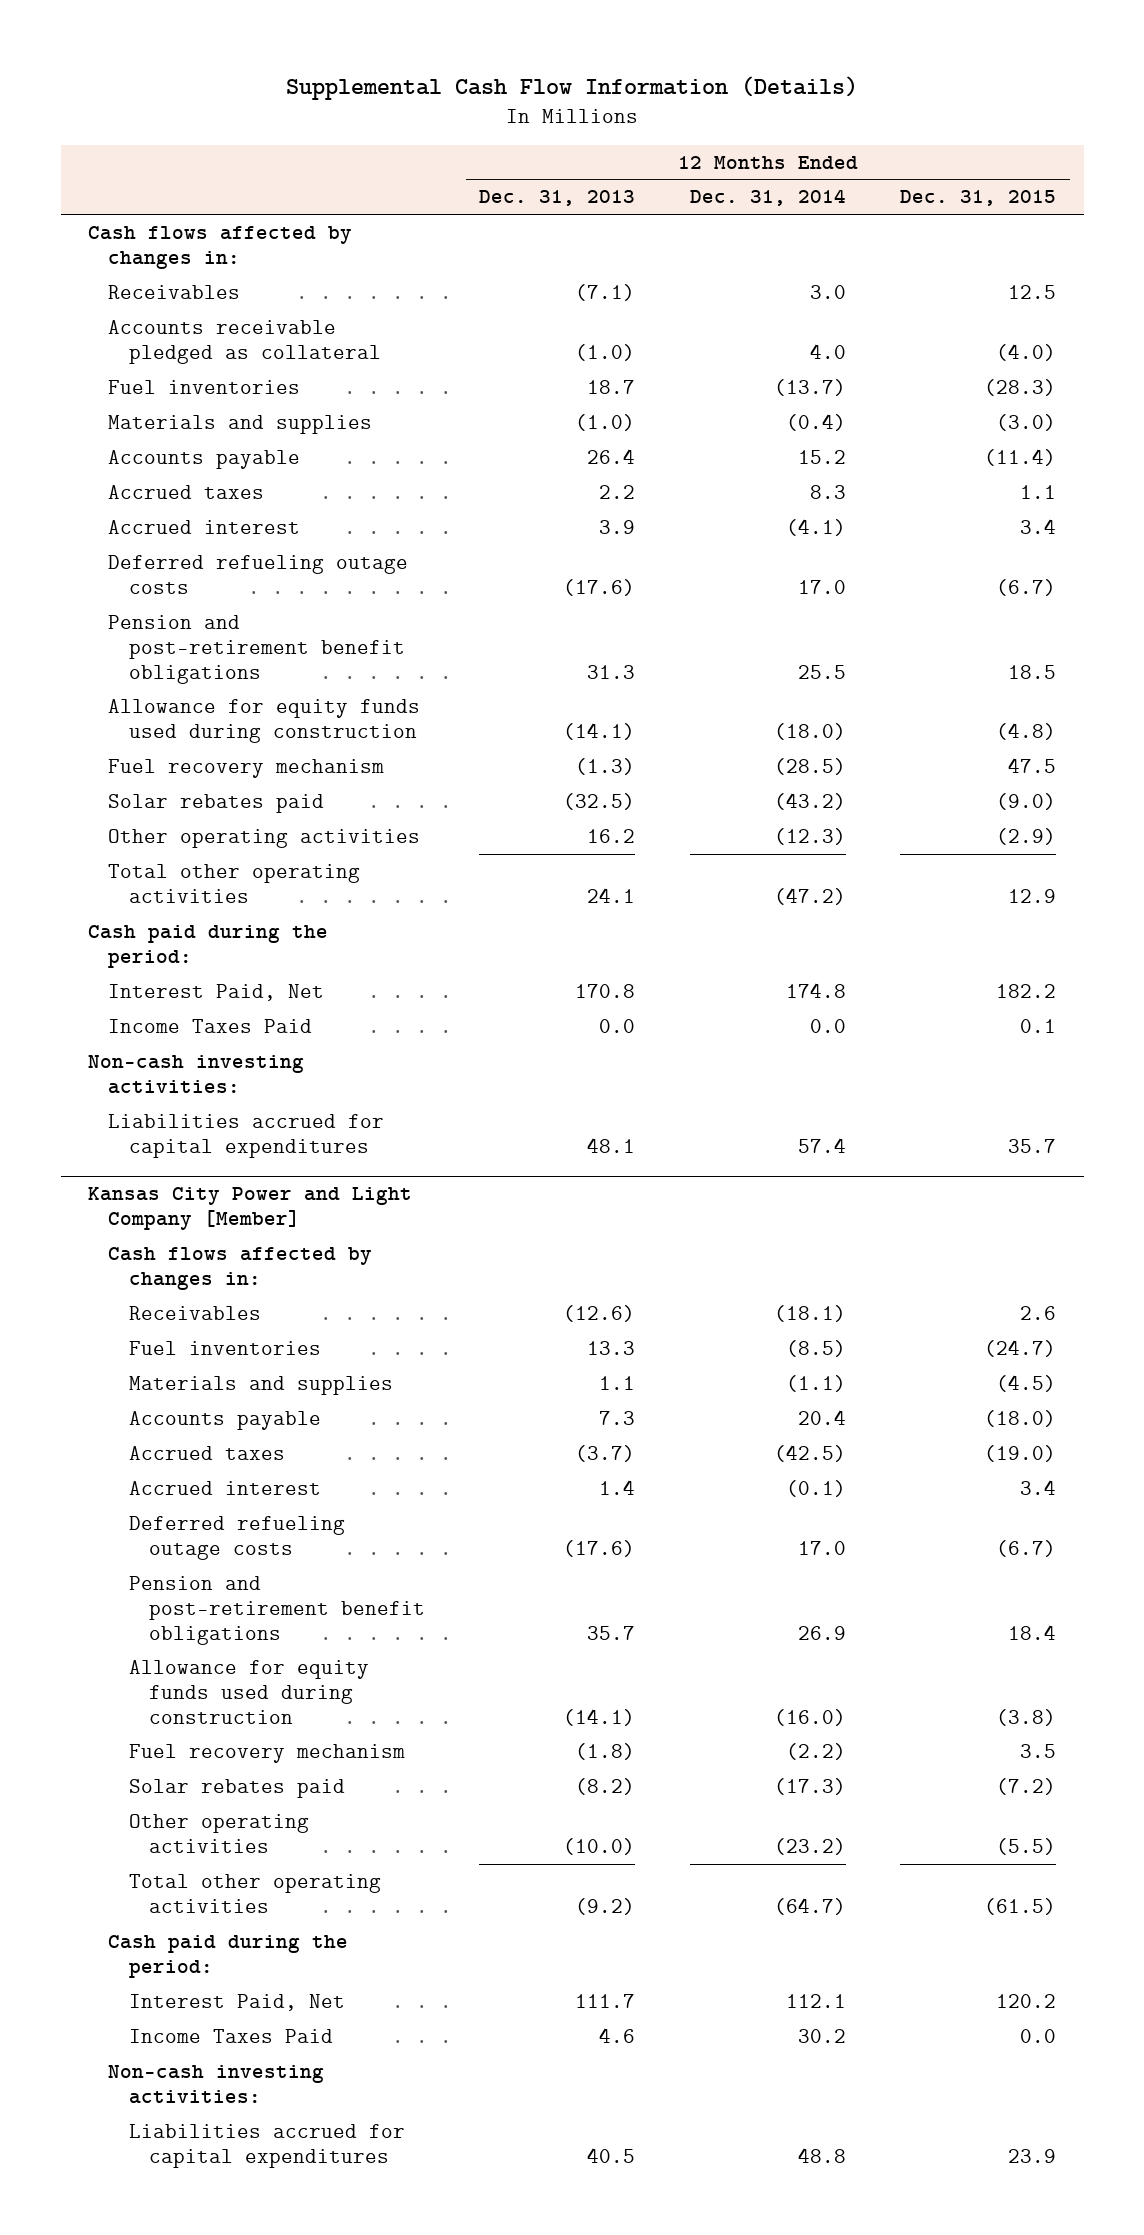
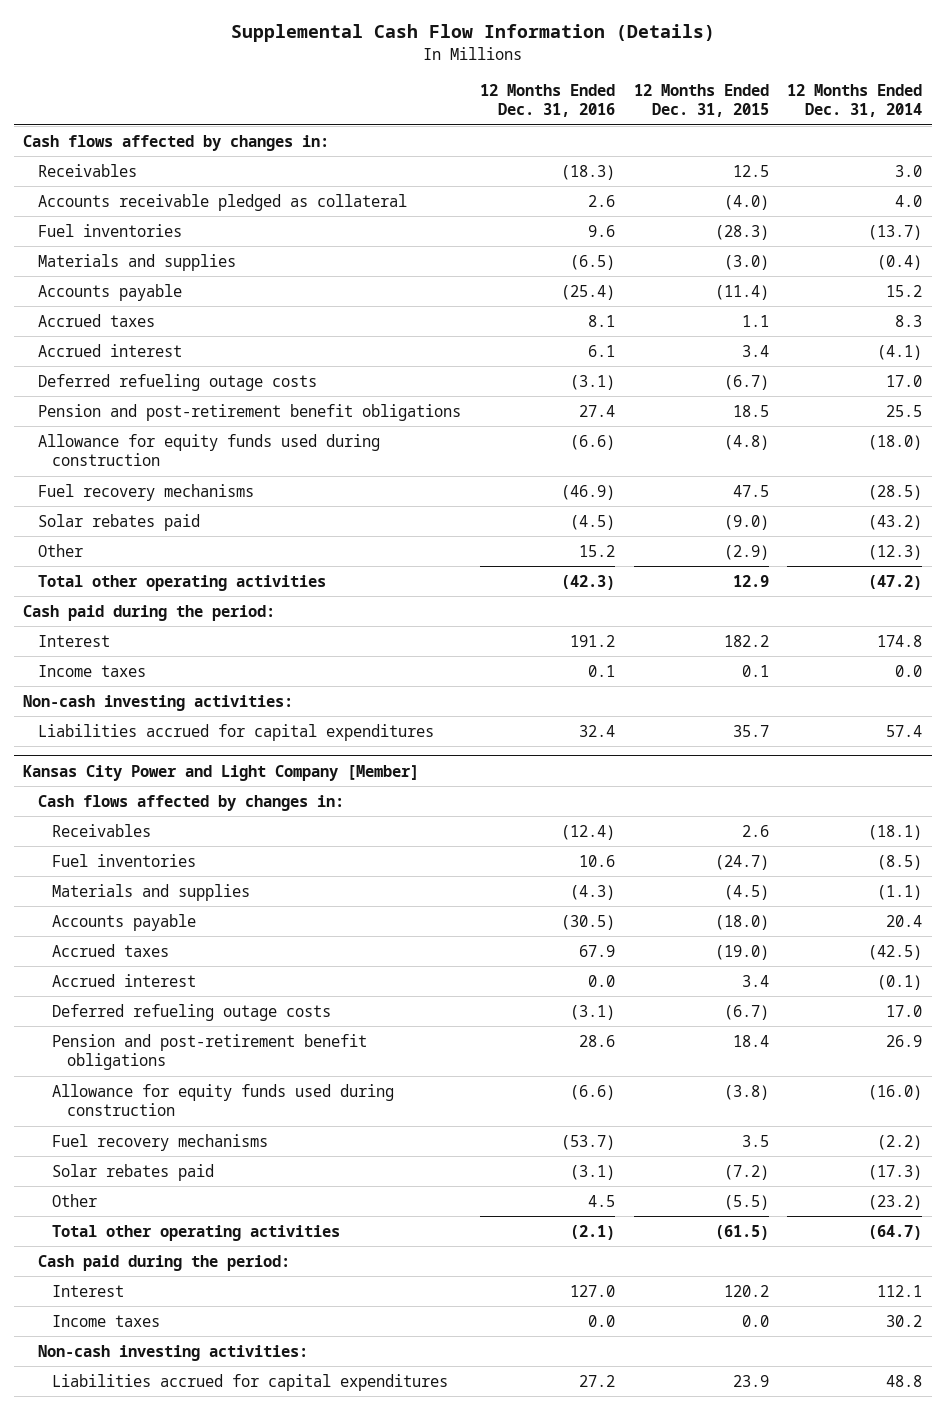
[479,190,636,207] Dec. 31, 2013 -> none
none -> [479,84,615,118] 12 Months Ended Dec. 31, 2016
[108,758,385,778] Fuel recovery mechanism -> [37,483,254,501] Fuel recovery mechanisms
[108,828,421,848] Other operating activities -> [37,543,83,557] Other
[108,983,325,1001] Interest Paid, Net -> [37,634,110,647] Interest
[108,1018,313,1033] Income Taxes Paid -> [37,664,146,677] Income taxes
[128,1743,405,1763] Fuel recovery mechanism -> [52,1133,269,1151] Fuel recovery mechanisms
[128,1813,309,1853] Other operating activities -> [52,1193,98,1207] Other
[128,1993,345,2011] Interest Paid, Net -> [52,1284,125,1297] Interest
[128,2028,333,2043] Income Taxes Paid -> [52,1314,161,1327] Income taxes

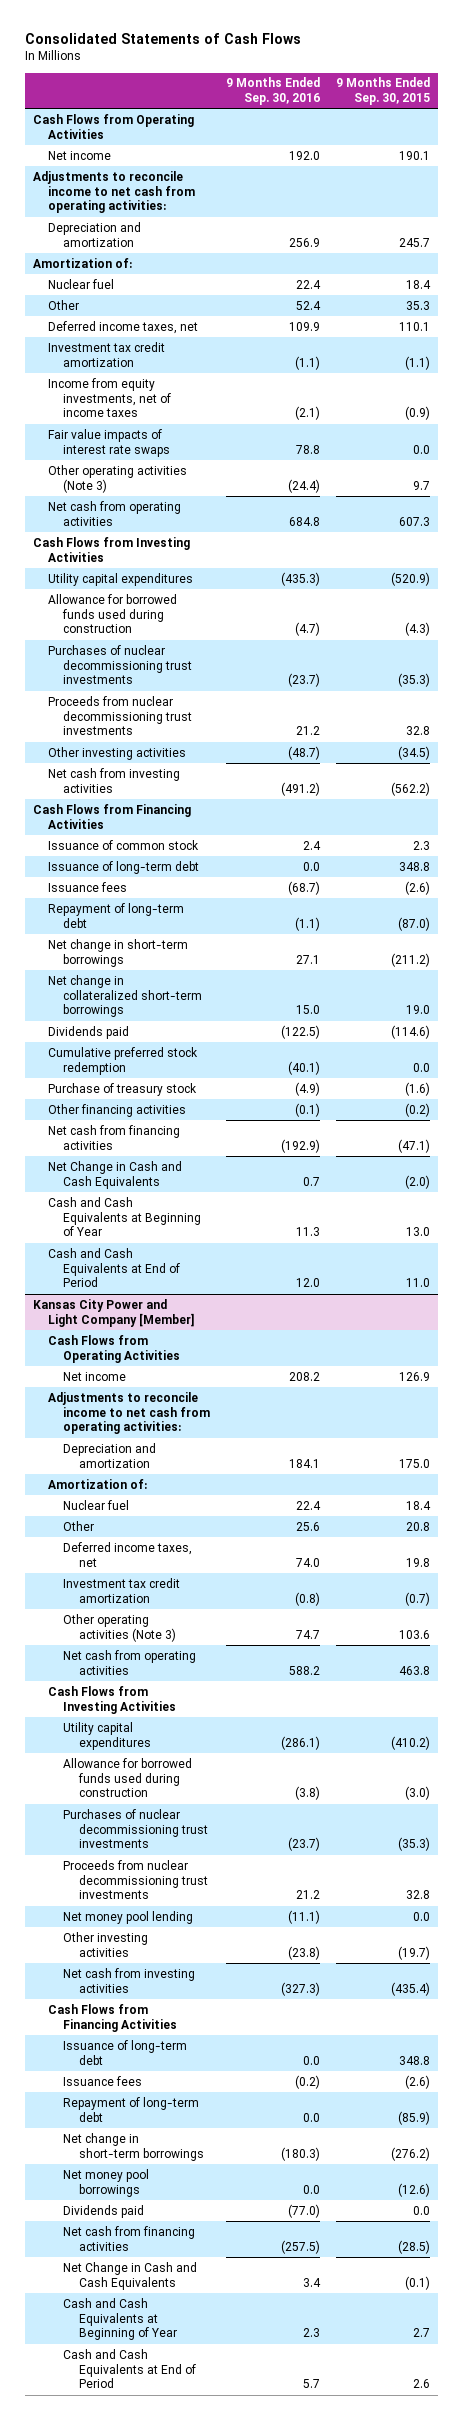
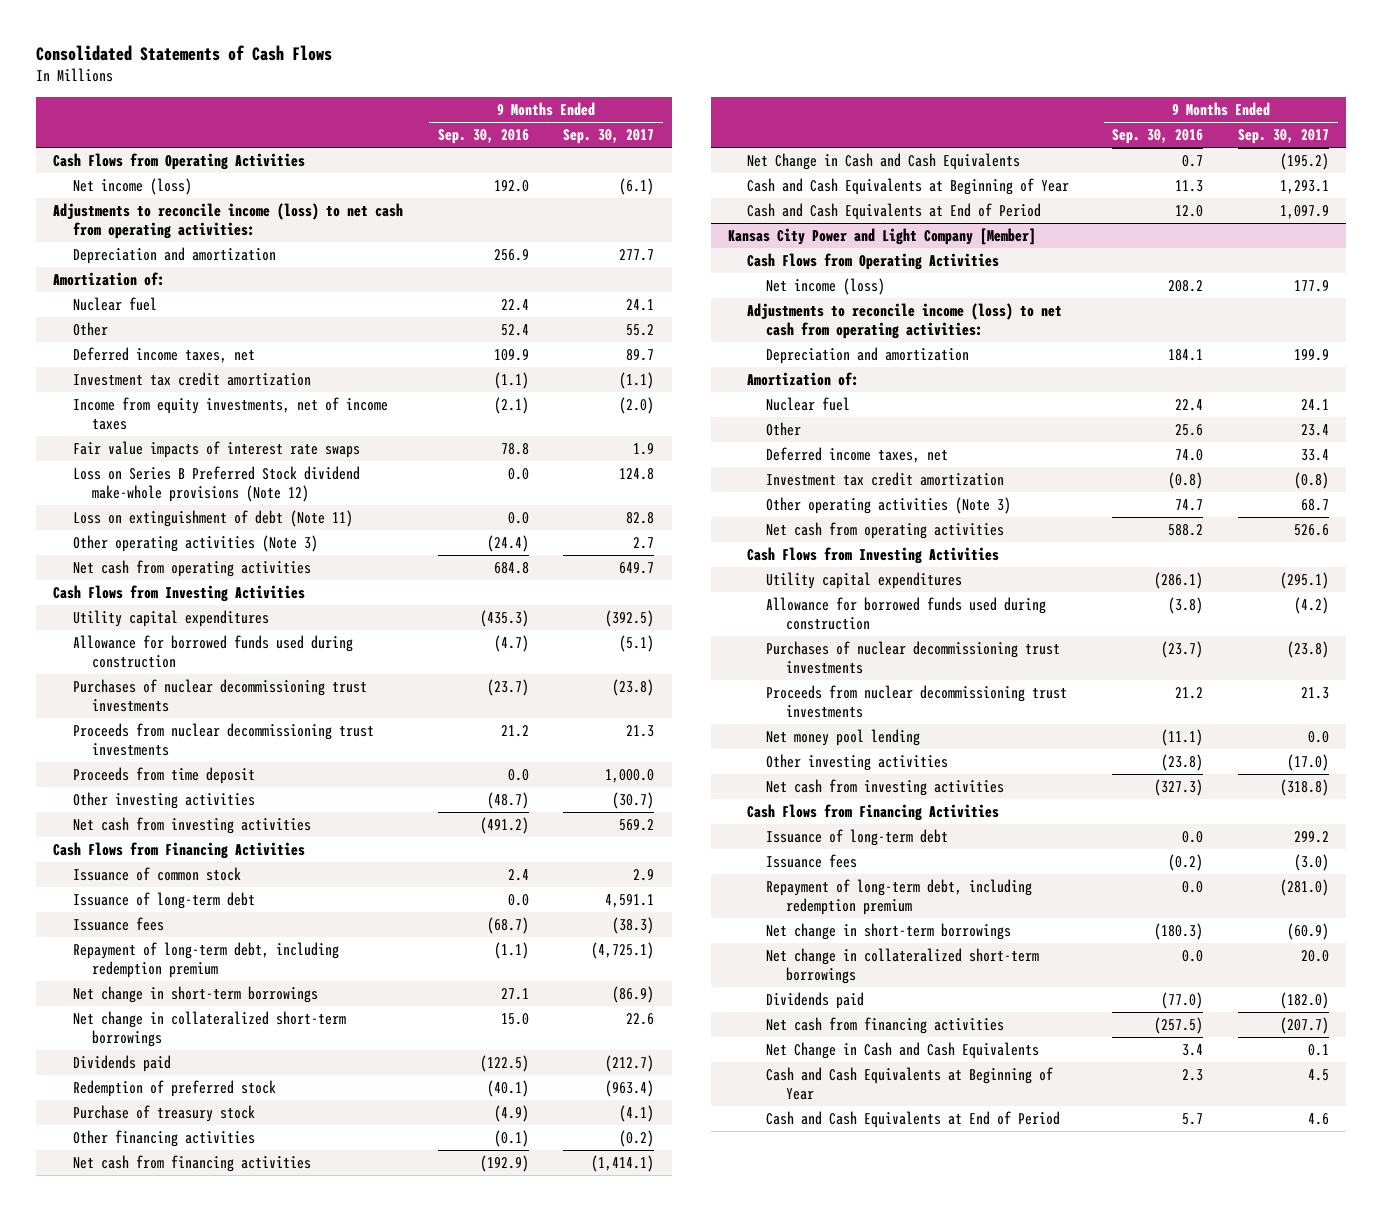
[335,77,430,106] 9 Months Ended Sep. 30, 2015 -> none
none -> [563,129,655,145] Sep. 30, 2017
[48,150,112,160] Net income -> [72,177,192,195] Net income (loss)
[33,170,196,214] Adjustments to reconcile income to net cash from operating activities: -> [53,202,404,239] Adjustments to reconcile income (loss) to net cash from operating activities:
none -> [72,465,360,502] Loss on Series B Preferred Stock dividend make-whole provisions (Note 12)
none -> [72,509,353,527] Loss on extinguishment of debt (Note 11)
none -> [72,766,255,784] Proceeds from time deposit
[48,902,185,928] Repayment of long-term debt -> [72,941,339,978] Repayment of long-term debt, including redemption premium
[48,1046,199,1075] Cumulative preferred stock redemption -> [72,1079,276,1097] Redemption of preferred stock
[63,1371,127,1381] Net income -> [766,277,886,295] Net income (loss)
[48,1391,211,1435] Adjustments to reconcile income to net cash from operating activities: -> [747,302,1063,339] Adjustments to reconcile income (loss) to net cash from operating activities:
[63,2096,200,2122] Repayment of long-term debt -> [766,878,1033,915] Repayment of long-term debt, including redemption premium
[63,2168,150,2197] Net money pool borrowings -> none
none -> [766,947,1040,984] Net change in collateralized short-term borrowings

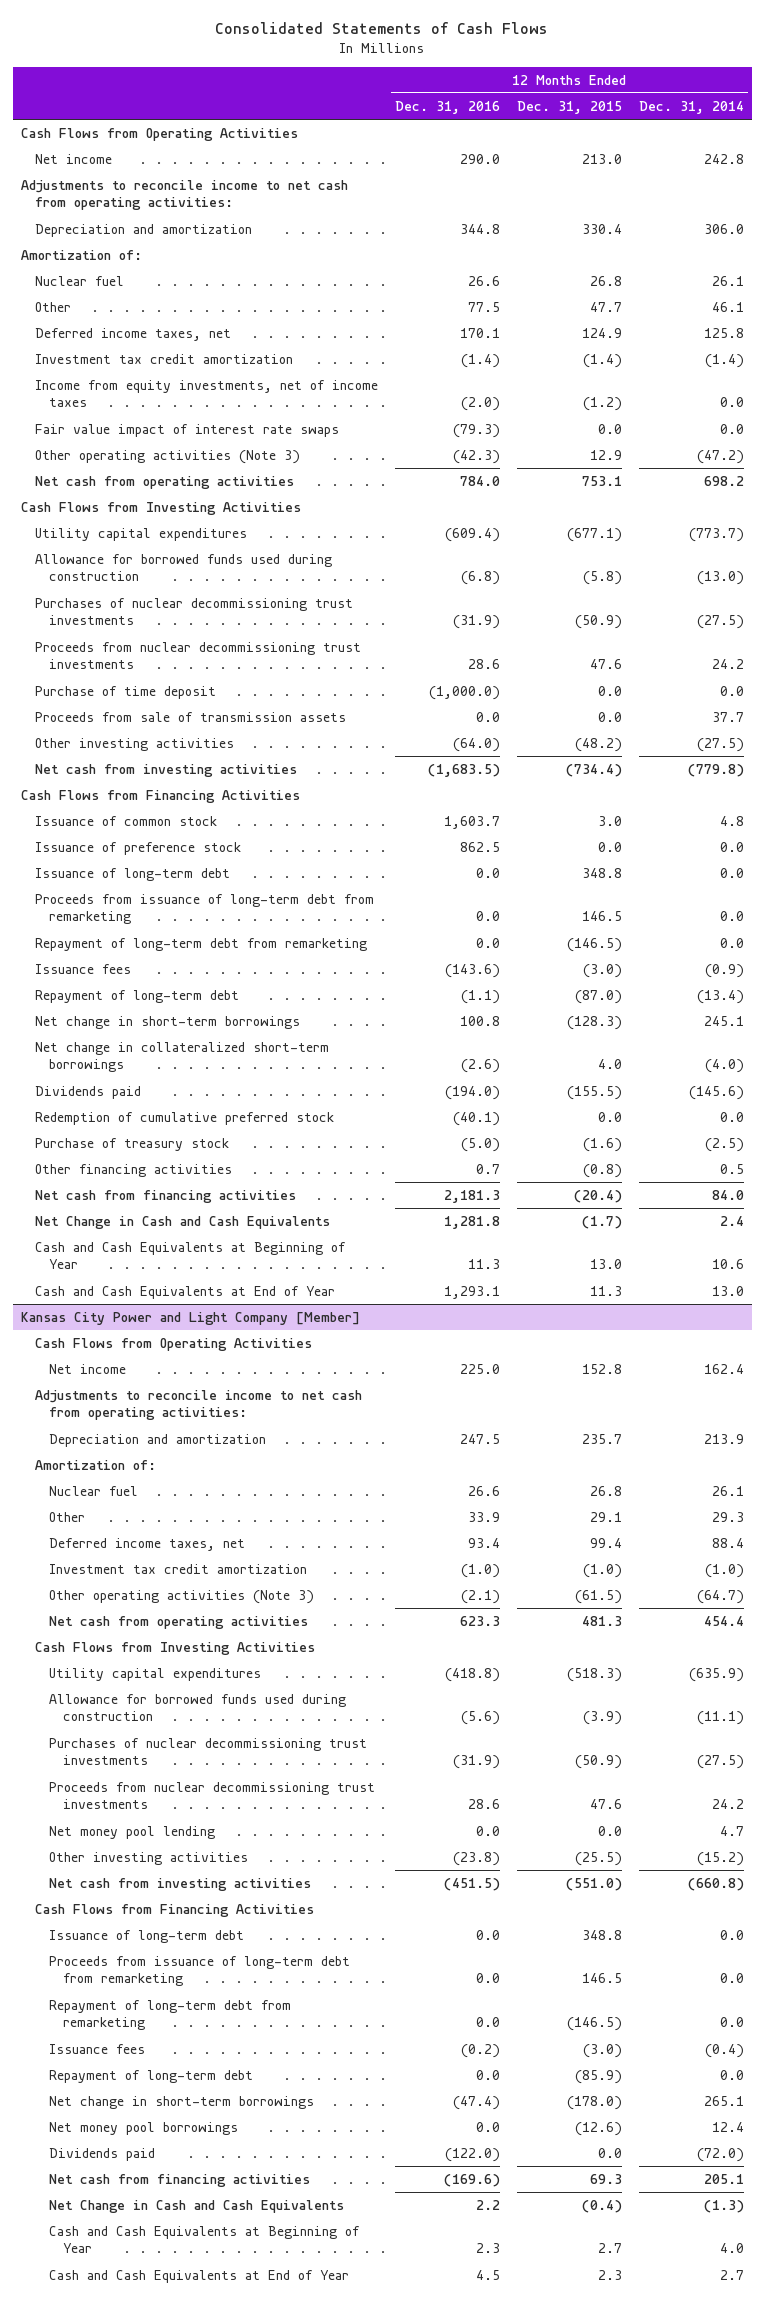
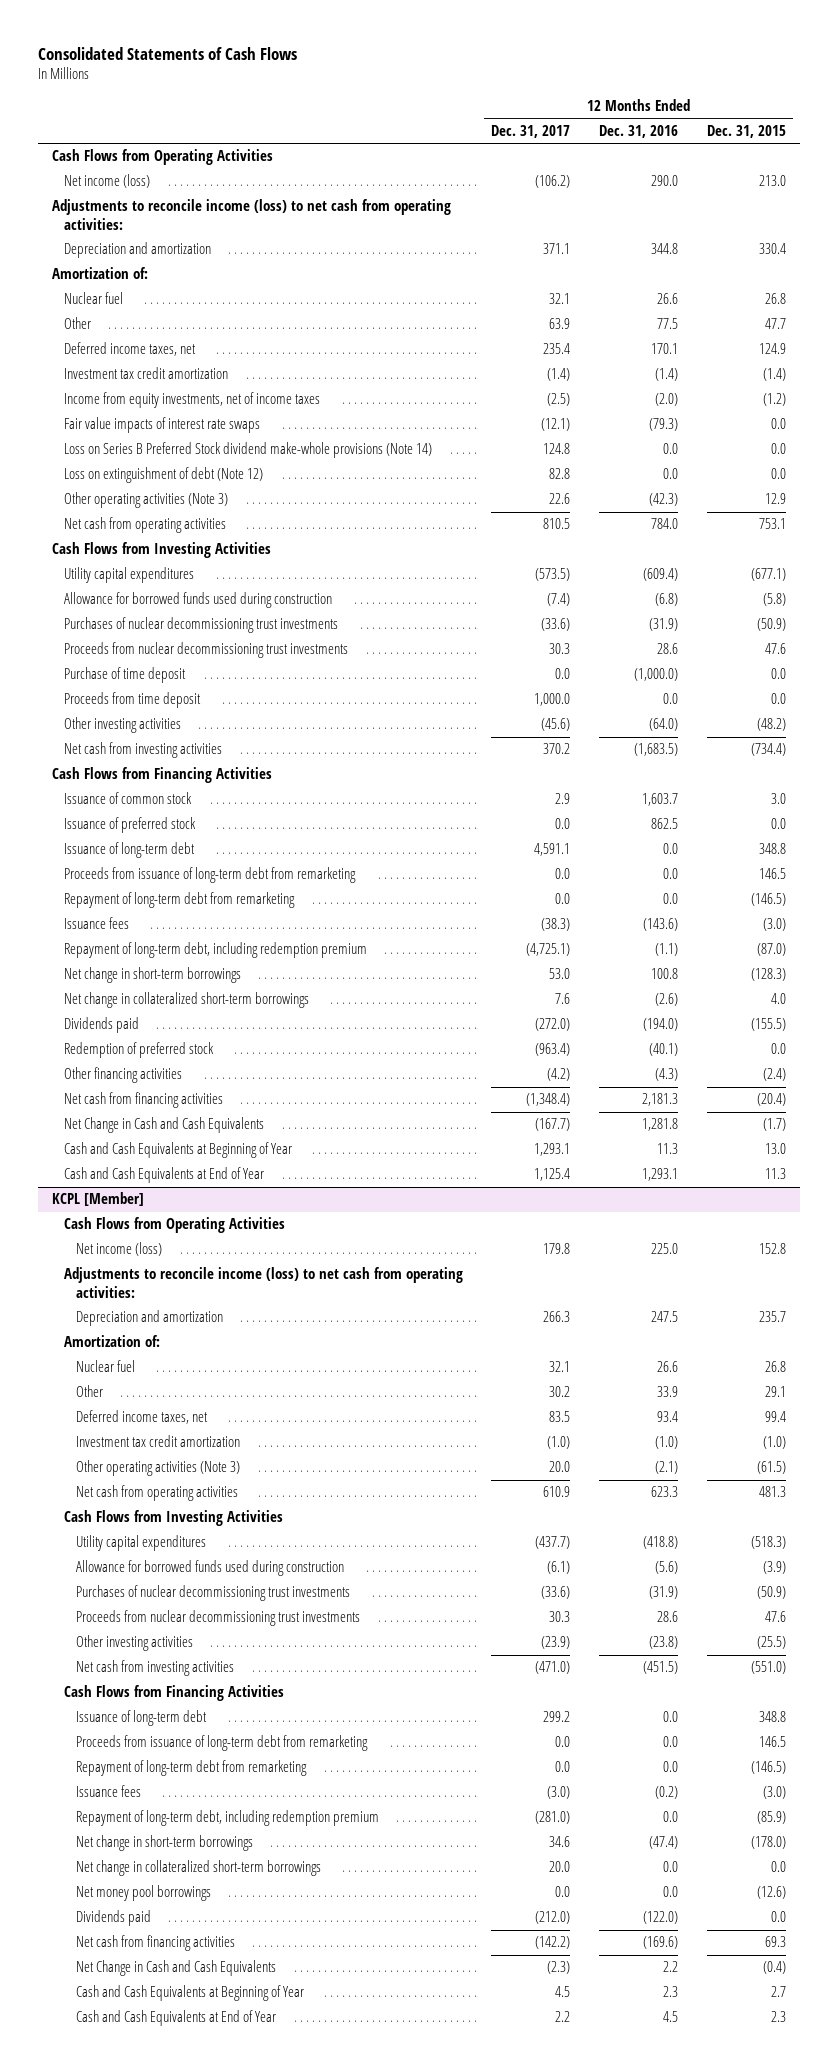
[638,100,744,114] Dec. 31, 2014 -> none
none -> [491,124,571,138] Dec. 31, 2017
[35,153,113,164] Net income -> [63,174,150,189] Net income (loss)
[21,179,349,211] Adjustments to reconcile income to net cash from operating activities: -> [51,199,451,230] Adjustments to reconcile income (loss) to net cash from operating activities:
[35,423,340,437] Fair value impact of interest rate swaps -> [63,417,260,434] Fair value impacts of interest rate swaps
none -> [63,442,432,459] Loss on Series B Preferred Stock dividend make-whole provisions (Note 14)
none -> [63,467,263,484] Loss on extinguishment of debt (Note 12)
[35,711,347,722] Proceeds from sale of transmission assets -> none
none -> [63,692,201,709] Proceeds from time deposit
[35,841,242,855] Issuance of preference stock -> [63,817,196,834] Issuance of preferred stock
[35,989,240,1003] Repayment of long-term debt -> [63,942,367,959] Repayment of long-term debt, including redemption premium
[35,1137,230,1151] Purchase of treasury stock -> none
[35,1111,335,1125] Redemption of cumulative preferred stock -> [63,1042,214,1059] Redemption of preferred stock
[476,1163,501,1174] 0.7 -> [655,1068,679,1082] (4.3)
[582,1163,622,1178] (0.8) -> [763,1068,787,1082] (2.4)
[21,1311,361,1325] Kansas City Power and Light Company [Member] -> none
none -> [51,1192,144,1207] KCPL [Member]
[49,1363,127,1374] Net income -> [75,1242,162,1257] Net income (loss)
[35,1389,363,1421] Adjustments to reconcile income to net cash from operating activities: -> [63,1267,463,1298] Adjustments to reconcile income (loss) to net cash from operating activities:
[49,1825,216,1839] Net money pool lending -> none
[49,2069,254,2083] Repayment of long-term debt -> [75,1810,379,1827] Repayment of long-term debt, including redemption premium
none -> [75,1860,321,1877] Net change in collateralized short-term borrowings

